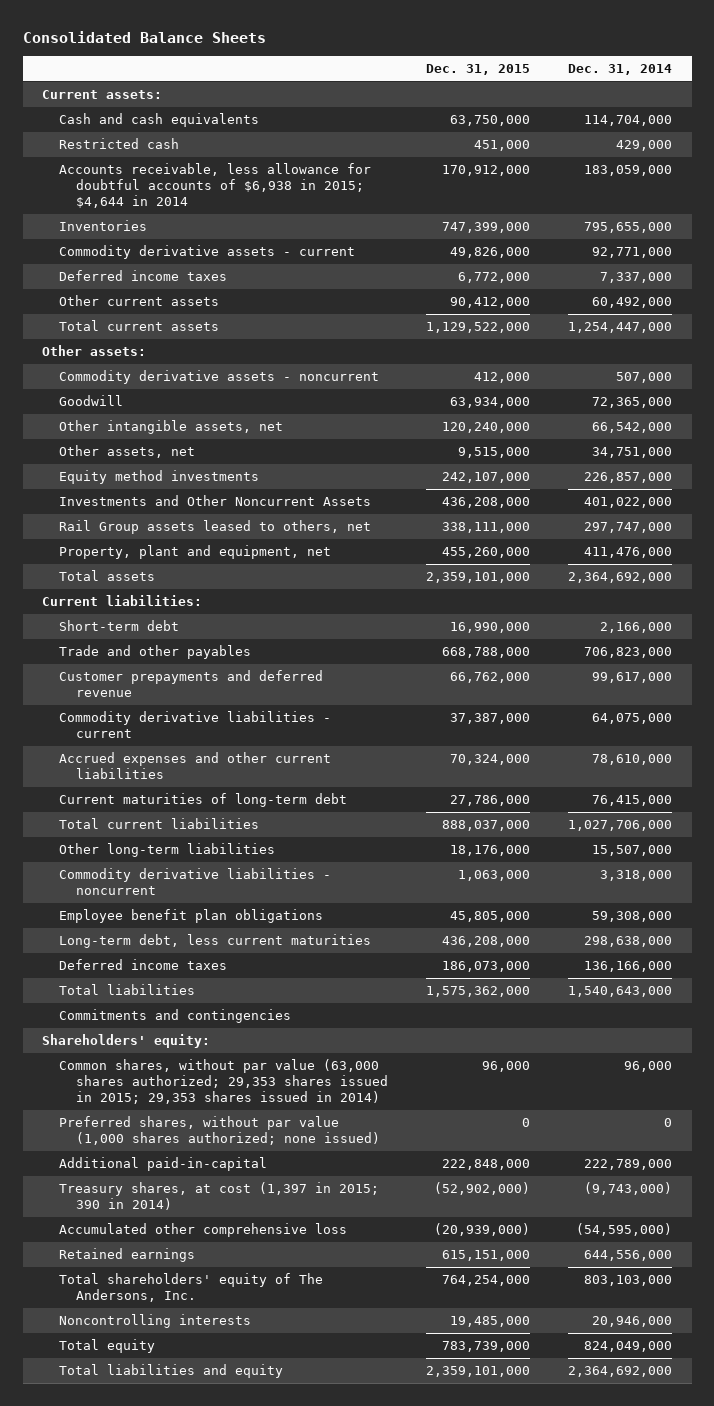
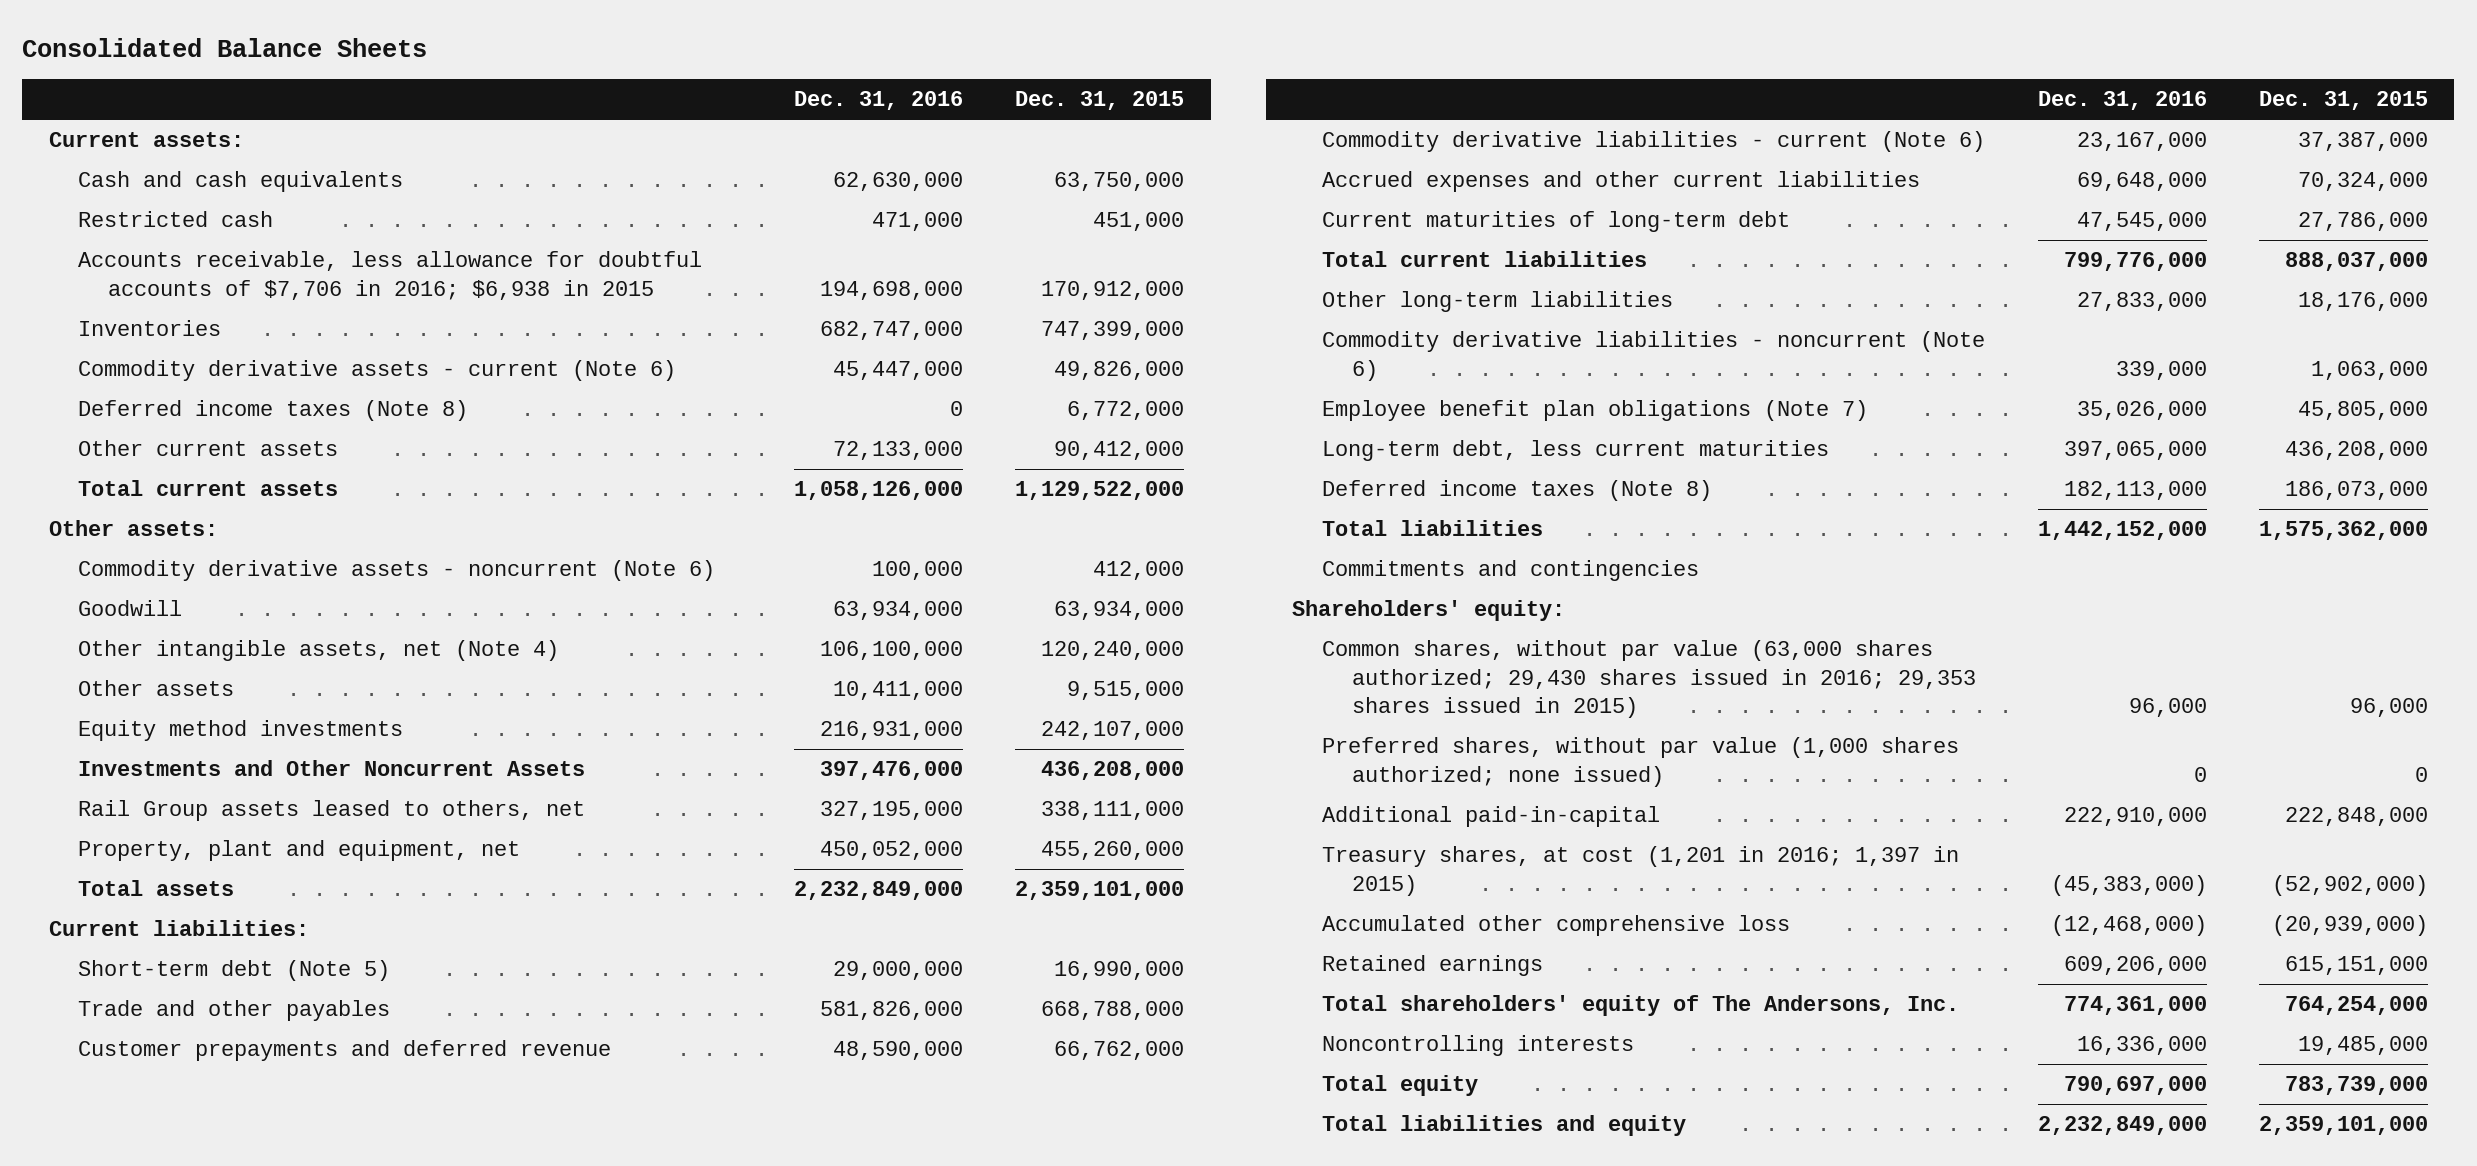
[568,64,673,76] Dec. 31, 2014 -> none
none -> [793,91,963,111] Dec. 31, 2016
[58,163,371,209] Accounts receivable, less allowance for doubtful accounts of $6,938 in 2015; $4,644 in 2014 -> [78,251,703,300] Accounts receivable, less allowance for doubtful accounts of $7,706 in 2016; $6,938 in 2015
[58,245,355,260] Commodity derivative assets - current -> [78,360,677,382] Commodity derivative assets - current (Note 6)
[58,270,227,282] Deferred income taxes -> [78,400,469,422] Deferred income taxes (Note 8)
[58,370,379,385] Commodity derivative assets - noncurrent -> [78,560,716,582] Commodity derivative assets - noncurrent (Note 6)
[58,420,283,435] Other intangible assets, net -> [78,640,560,662] Other intangible assets, net (Note 4)
[58,445,195,459] Other assets, net -> [78,680,235,697] Other assets
[58,620,179,632] Short-term debt -> [78,960,391,982] Short-term debt (Note 5)
[58,711,331,739] Commodity derivative liabilities - current -> [1322,131,1986,153] Commodity derivative liabilities - current (Note 6)
[58,868,331,896] Commodity derivative liabilities - noncurrent -> [1322,331,1986,381] Commodity derivative liabilities - noncurrent (Note 6)
[58,909,323,924] Employee benefit plan obligations -> [1322,400,1869,422] Employee benefit plan obligations (Note 7)
[58,959,227,971] Deferred income taxes -> [1322,480,1713,502] Deferred income taxes (Note 8)
[58,1059,389,1105] Common shares, without par value (63,000 shares authorized; 29,353 shares issued in 2015; 29,353 shares issued in 2014) -> [1322,640,1977,719] Common shares, without par value (63,000 shares authorized; 29,430 shares issued in 2016; 29,353 shares issued in 2015)
[58,1182,379,1211] Treasury shares, at cost (1,397 in 2015; 390 in 2014) -> [1322,846,1960,896] Treasury shares, at cost (1,201 in 2016; 1,397 in 2015)

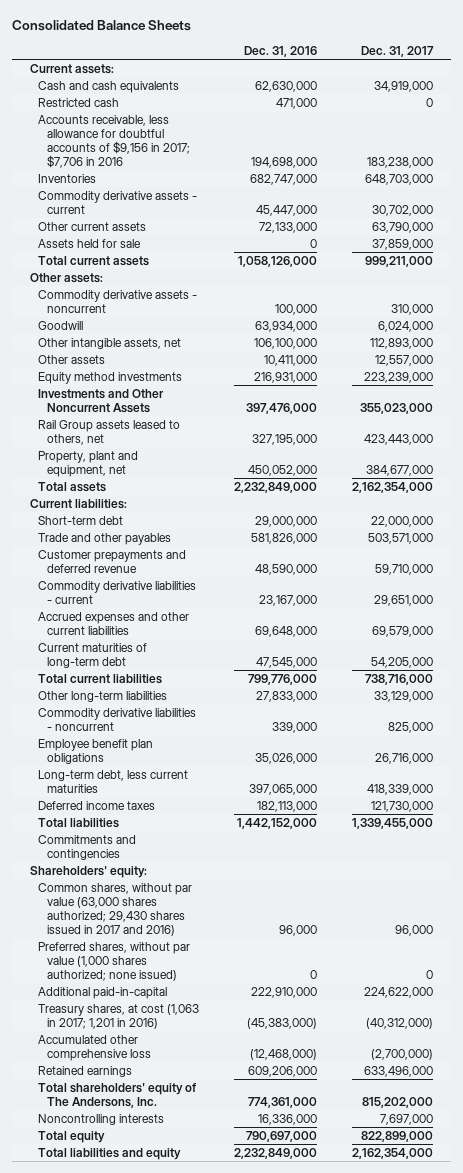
[1015,91,1185,111] Dec. 31, 2015 -> none
none -> [361,46,435,58] Dec. 31, 2017
[78,251,703,300] Accounts receivable, less allowance for doubtful accounts of $7,706 in 2016; $6,938 in 2015 -> [38,114,190,168] Accounts receivable, less allowance for doubtful accounts of $9,156 in 2017; $7,706 in 2016
[78,400,469,422] Deferred income taxes (Note 8) -> none
[78,360,677,382] Commodity derivative assets - current (Note 6) -> [38,190,198,214] Commodity derivative assets - current
none -> [38,238,142,248] Assets held for sale
[78,560,716,582] Commodity derivative assets - noncurrent (Note 6) -> [38,289,198,313] Commodity derivative assets - noncurrent
[78,640,560,662] Other intangible assets, net (Note 4) -> [38,337,182,349] Other intangible assets, net
[78,960,391,982] Short-term debt (Note 5) -> [38,515,124,525] Short-term debt
[1322,131,1986,153] Commodity derivative liabilities - current (Note 6) -> [38,580,197,604] Commodity derivative liabilities - current
[1322,331,1986,381] Commodity derivative liabilities - noncurrent (Note 6) -> [38,707,197,731] Commodity derivative liabilities - noncurrent
[1322,400,1869,422] Employee benefit plan obligations (Note 7) -> [38,738,154,764] Employee benefit plan obligations
[1322,480,1713,502] Deferred income taxes (Note 8) -> [38,800,156,810] Deferred income taxes
[1322,640,1977,719] Common shares, without par value (63,000 shares authorized; 29,430 shares issued in 2016; 29,353 shares issued in 2015) -> [38,882,193,936] Common shares, without par value (63,000 shares authorized; 29,430 shares issued in 2017 and 2016)
[1322,846,1960,896] Treasury shares, at cost (1,201 in 2016; 1,397 in 2015) -> [38,1003,200,1029] Treasury shares, at cost (1,063 in 2017; 1,201 in 2016)

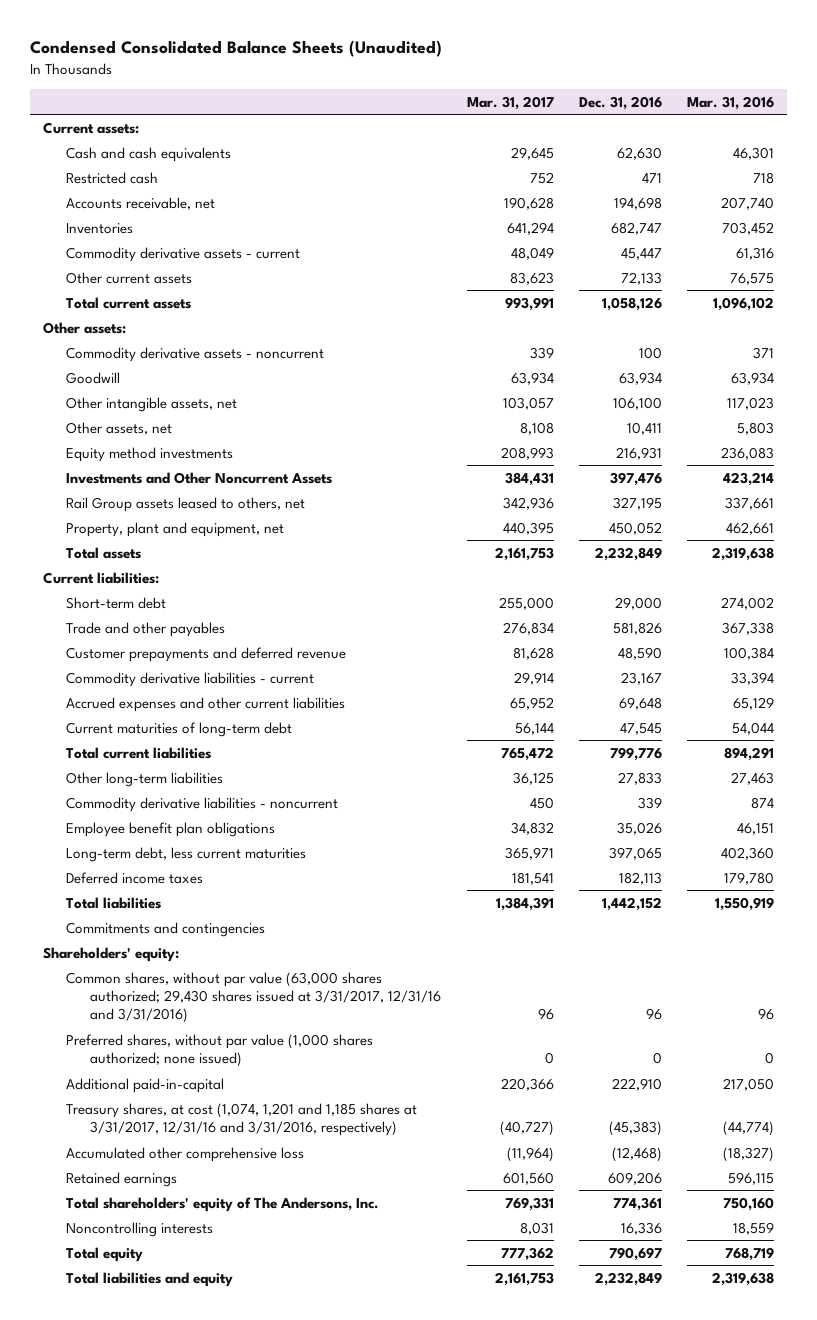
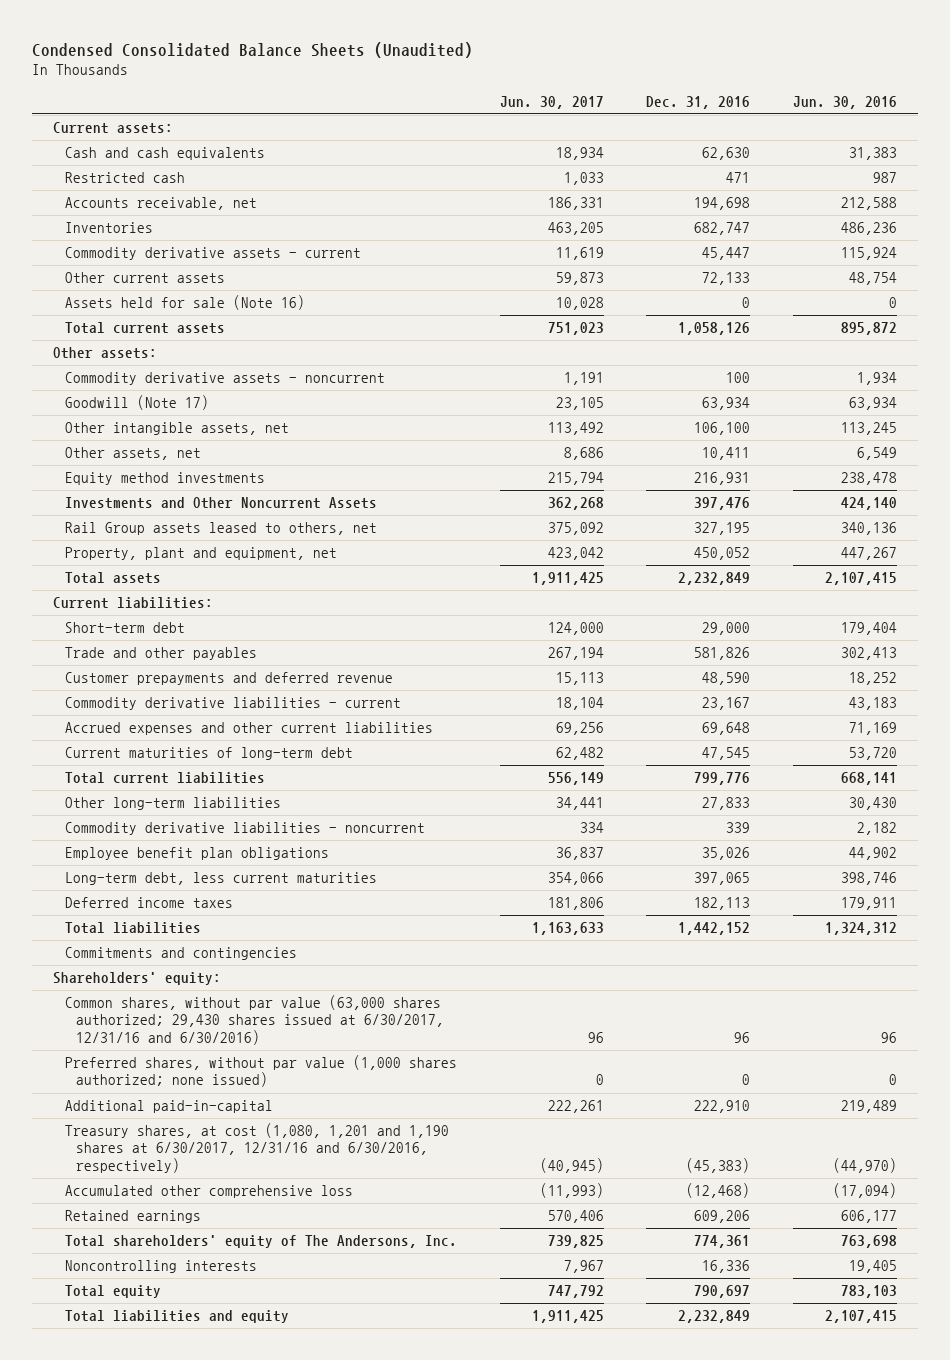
[466,95,554,110] Mar. 31, 2017 -> none
[687,95,775,110] Mar. 31, 2016 -> none
none -> [499,95,604,109] Jun. 30, 2017
none -> [793,95,898,109] Jun. 30, 2016
none -> [64,295,305,311] Assets held for sale (Note 16)
[66,371,121,384] Goodwill -> [64,395,209,411] Goodwill (Note 17)
[66,971,442,1024] Common shares, without par value (63,000 shares authorized; 29,430 shares issued at 3/31/2017, 12/31/16 and 3/31/2016) -> [64,995,445,1045] Common shares, without par value (63,000 shares authorized; 29,430 shares issued at 6/30/2017, 12/31/16 and 6/30/2016)
[66,1102,418,1136] Treasury shares, at cost (1,074, 1,201 and 1,185 shares at 3/31/2017, 12/31/16 and 3/31/2016, respectively) -> [64,1123,449,1173] Treasury shares, at cost (1,080, 1,201 and 1,190 shares at 6/30/2017, 12/31/16 and 6/30/2016, respectively)

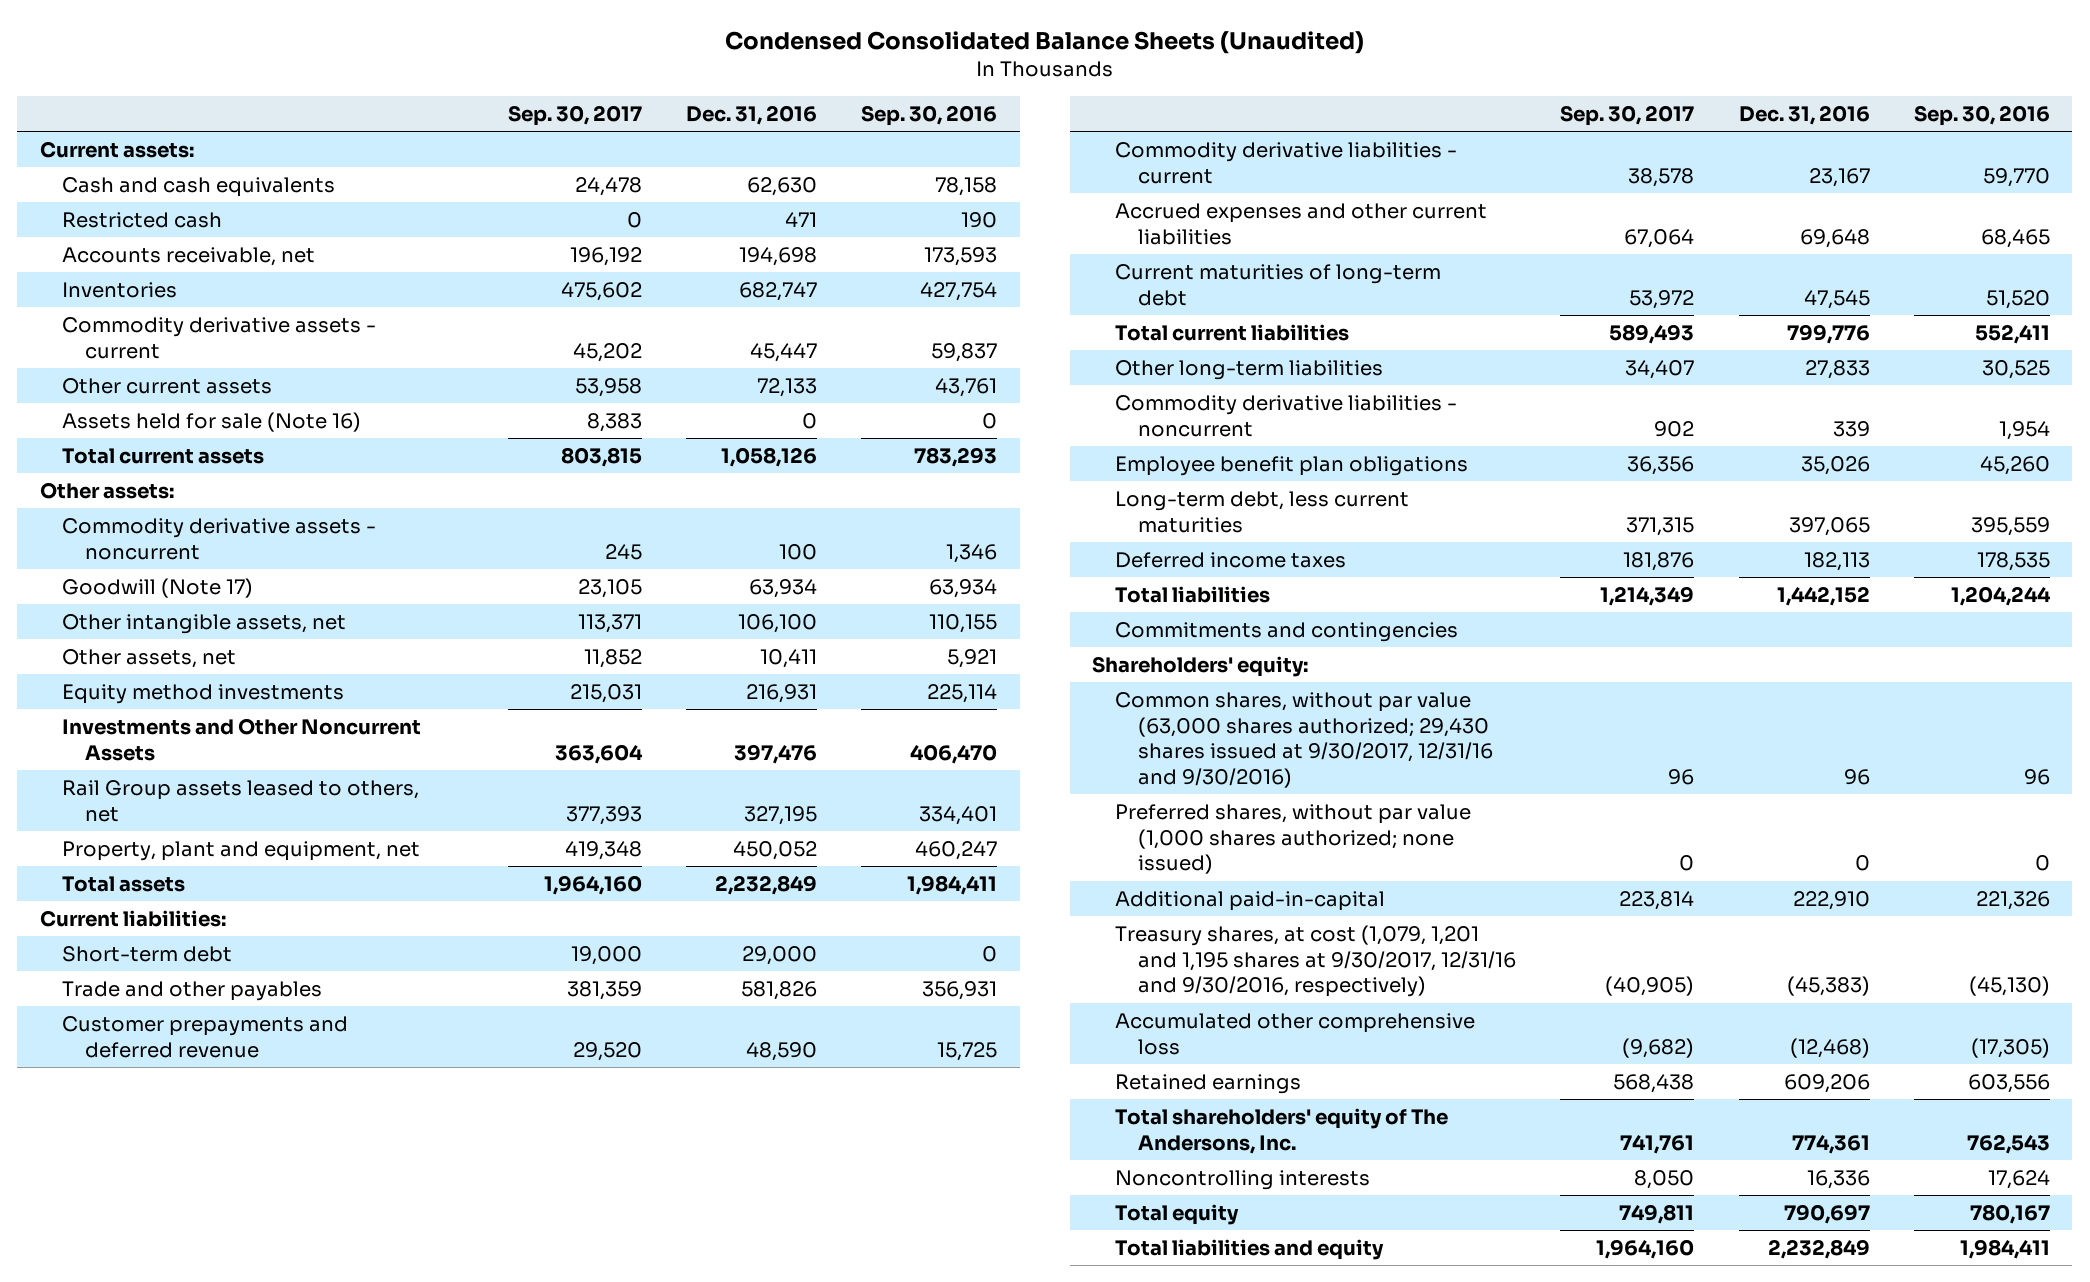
[499,95,604,109] Jun. 30, 2017 -> none
[793,95,898,109] Jun. 30, 2016 -> none
none -> [507,105,642,127] Sep. 30, 2017
none -> [861,105,998,127] Sep. 30, 2016
[64,995,445,1045] Common shares, without par value (63,000 shares authorized; 29,430 shares issued at 6/30/2017, 12/31/16 and 6/30/2016) -> [1115,691,1494,789] Common shares, without par value (63,000 shares authorized; 29,430 shares issued at 9/30/2017, 12/31/16 and 9/30/2016)
[64,1123,449,1173] Treasury shares, at cost (1,080, 1,201 and 1,190 shares at 6/30/2017, 12/31/16 and 6/30/2016, respectively) -> [1115,924,1517,998] Treasury shares, at cost (1,079, 1,201 and 1,195 shares at 9/30/2017, 12/31/16 and 9/30/2016, respectively)

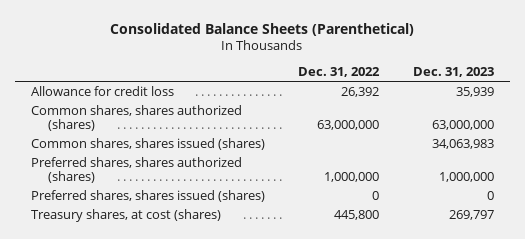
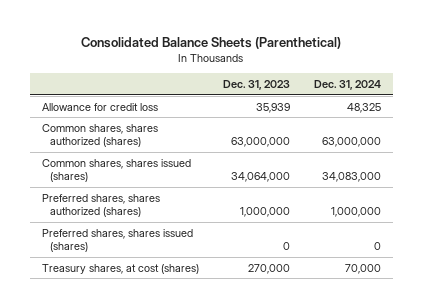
[298,67,381,78] Dec. 31, 2022 -> none
none -> [314,79,382,90] Dec. 31, 2024
[431,138,494,149] 34,063,983 -> [230,172,290,183] 34,064,000
[448,209,494,220] 269,797 -> [247,263,290,274] 270,000

